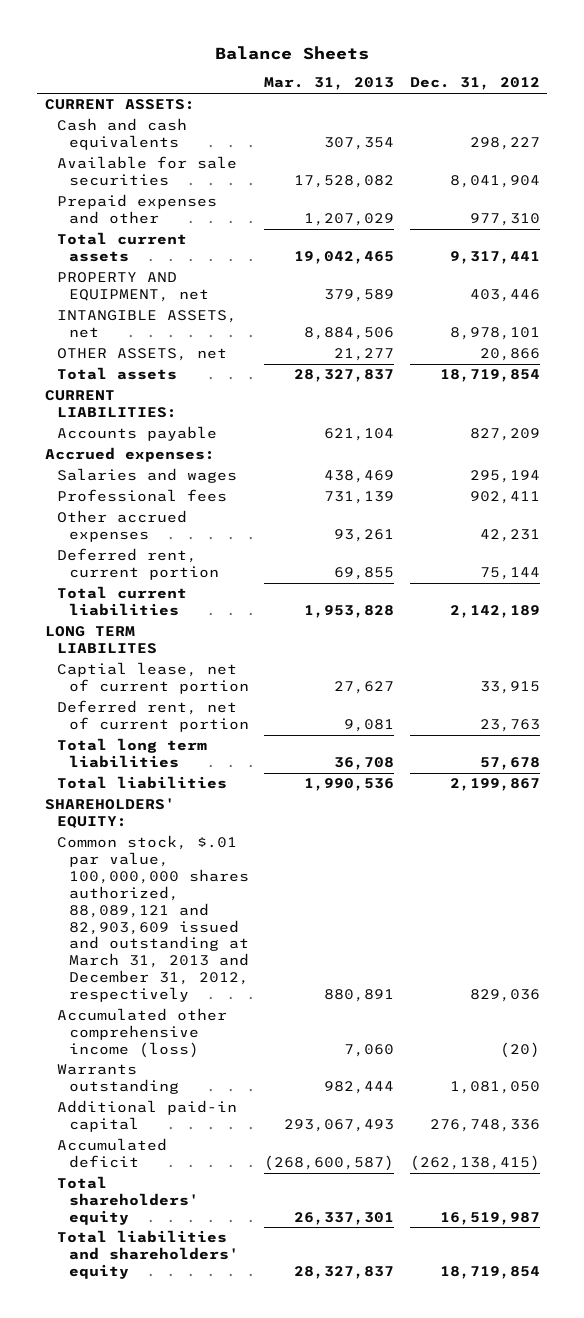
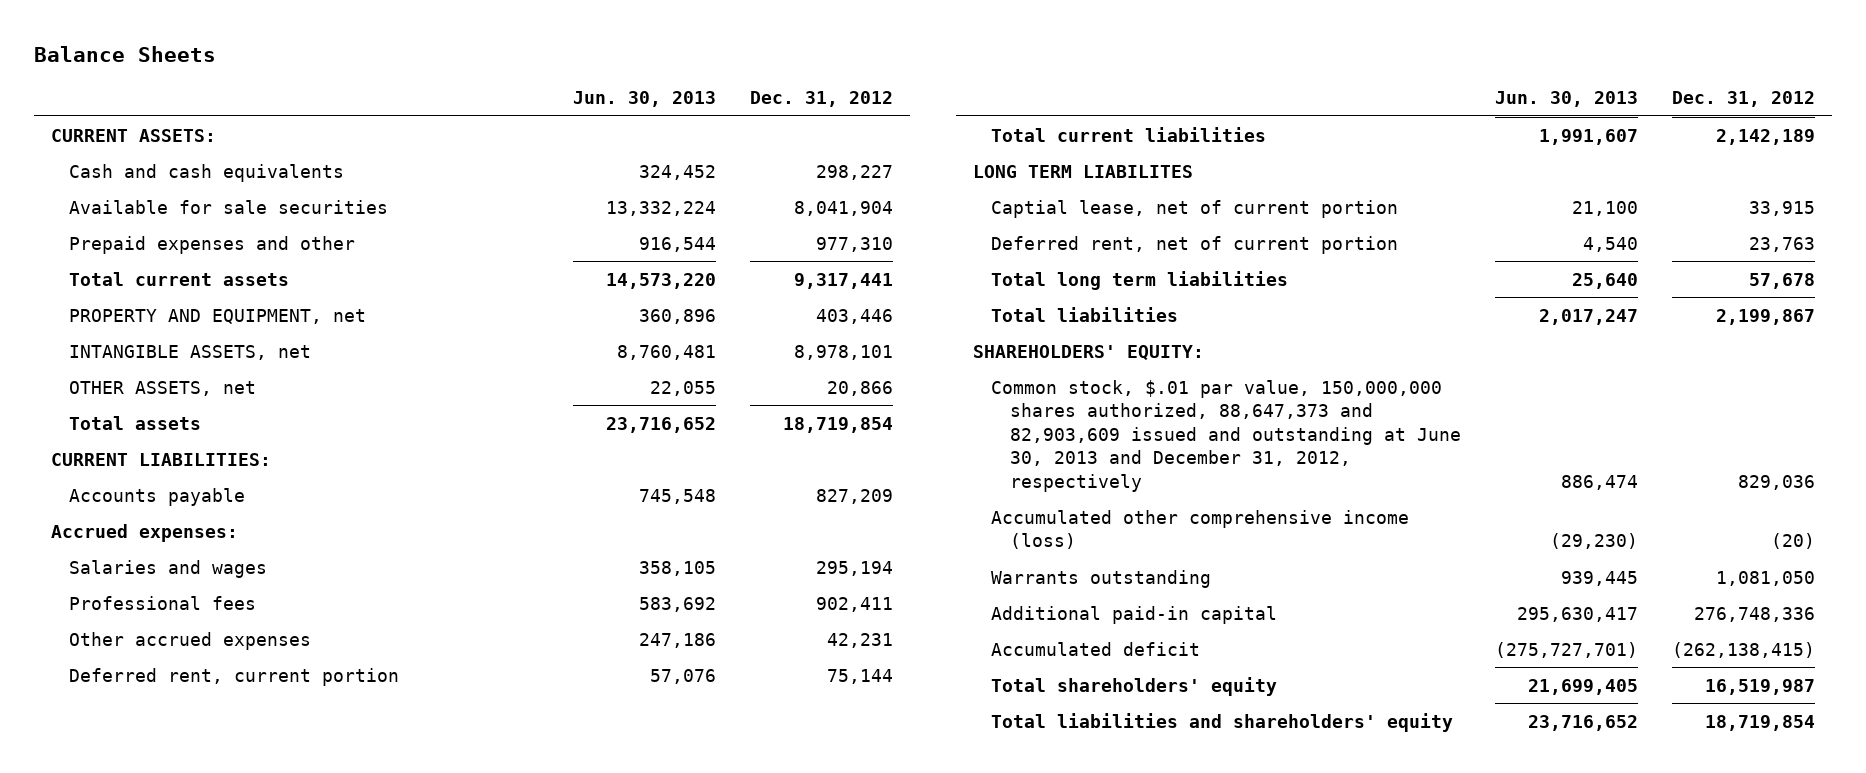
[264,77,395,91] Mar. 31, 2013 -> none
none -> [573,91,717,108] Jun. 30, 2013
[56,835,249,1002] Common stock, $.01 par value, 100,000,000 shares authorized, 88,089,121 and 82,903,609 issued and outstanding at March 31, 2013 and December 31, 2012, respectively -> [991,379,1461,492] Common stock, $.01 par value, 150,000,000 shares authorized, 88,647,373 and 82,903,609 issued and outstanding at June 30, 2013 and December 31, 2012, respectively

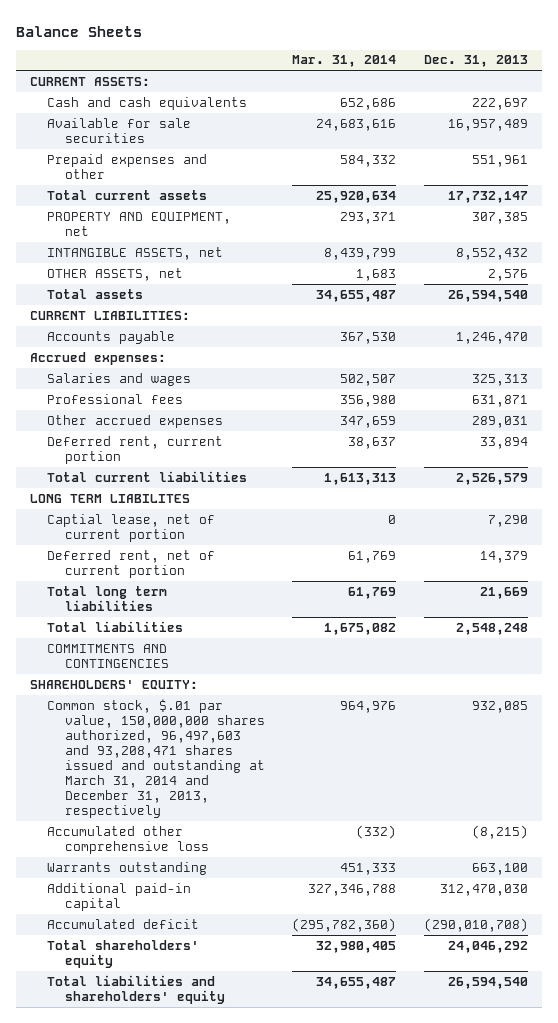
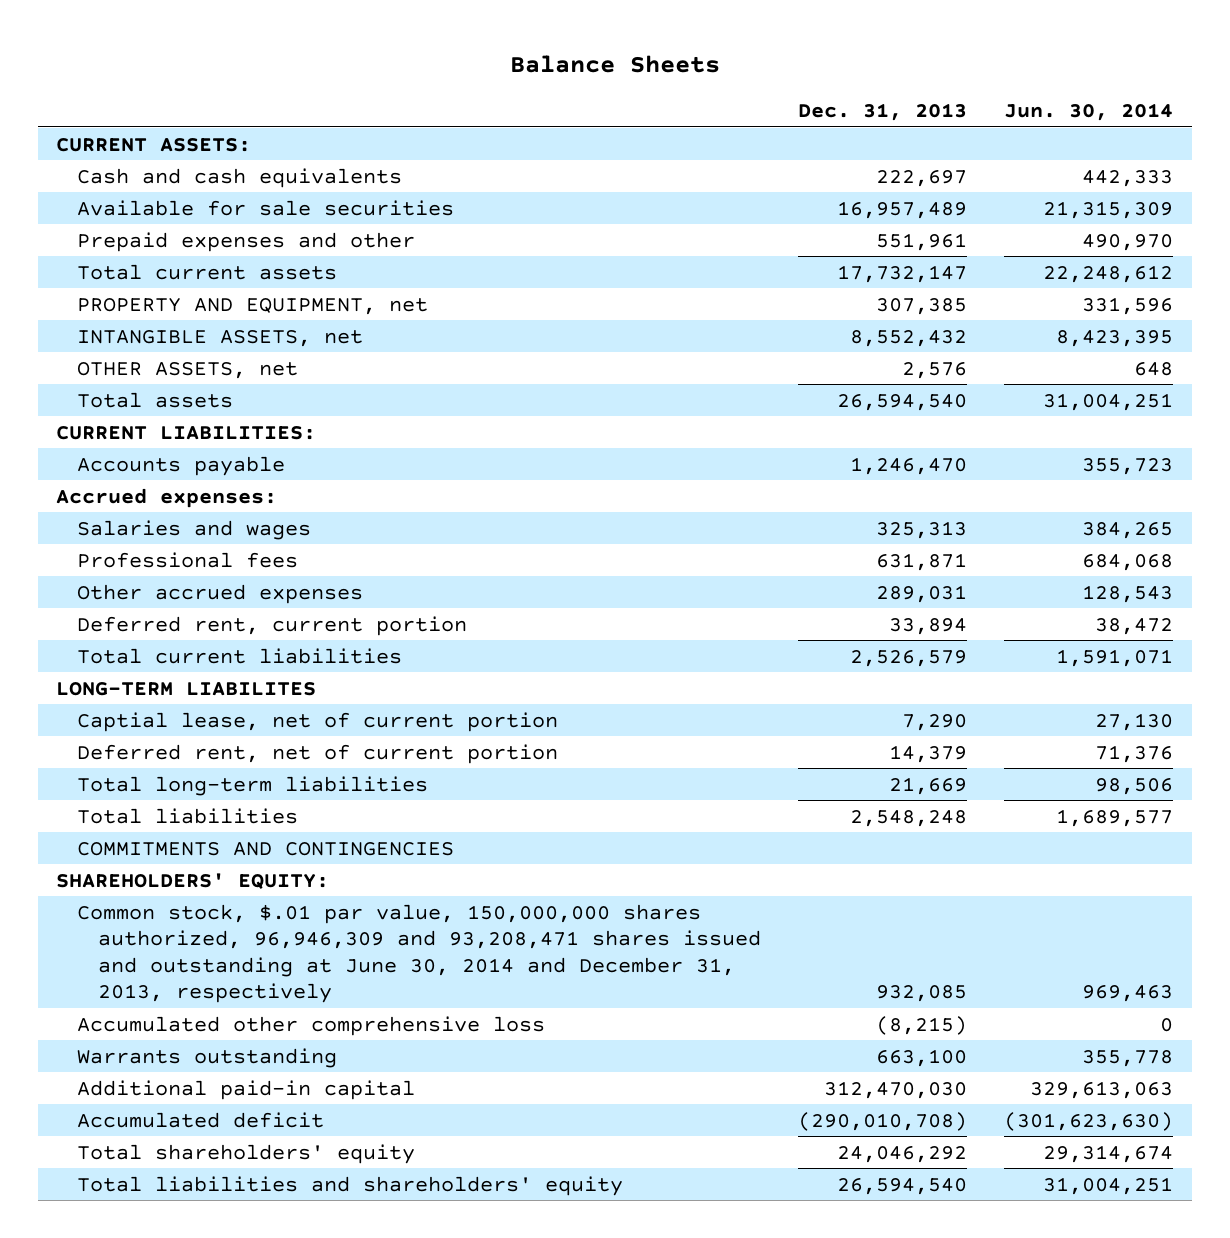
[292,55,397,68] Mar. 31, 2014 -> none
none -> [1004,103,1174,122] Jun. 30, 2014
[30,493,191,503] LONG TERM LIABILITES -> [56,681,317,696] LONG-TERM LIABILITES
[47,585,168,611] Total long term liabilities -> [77,775,429,796] Total long-term liabilities
[47,698,265,819] Common stock, $.01 par value, 150,000,000 shares authorized, 96,497,603 and 93,208,471 shares issued and outstanding at March 31, 2014 and December 31, 2013, respectively -> [77,903,761,1004] Common stock, $.01 par value, 150,000,000 shares authorized, 96,946,309 and 93,208,471 shares issued and outstanding at June 30, 2014 and December 31, 2013, respectively

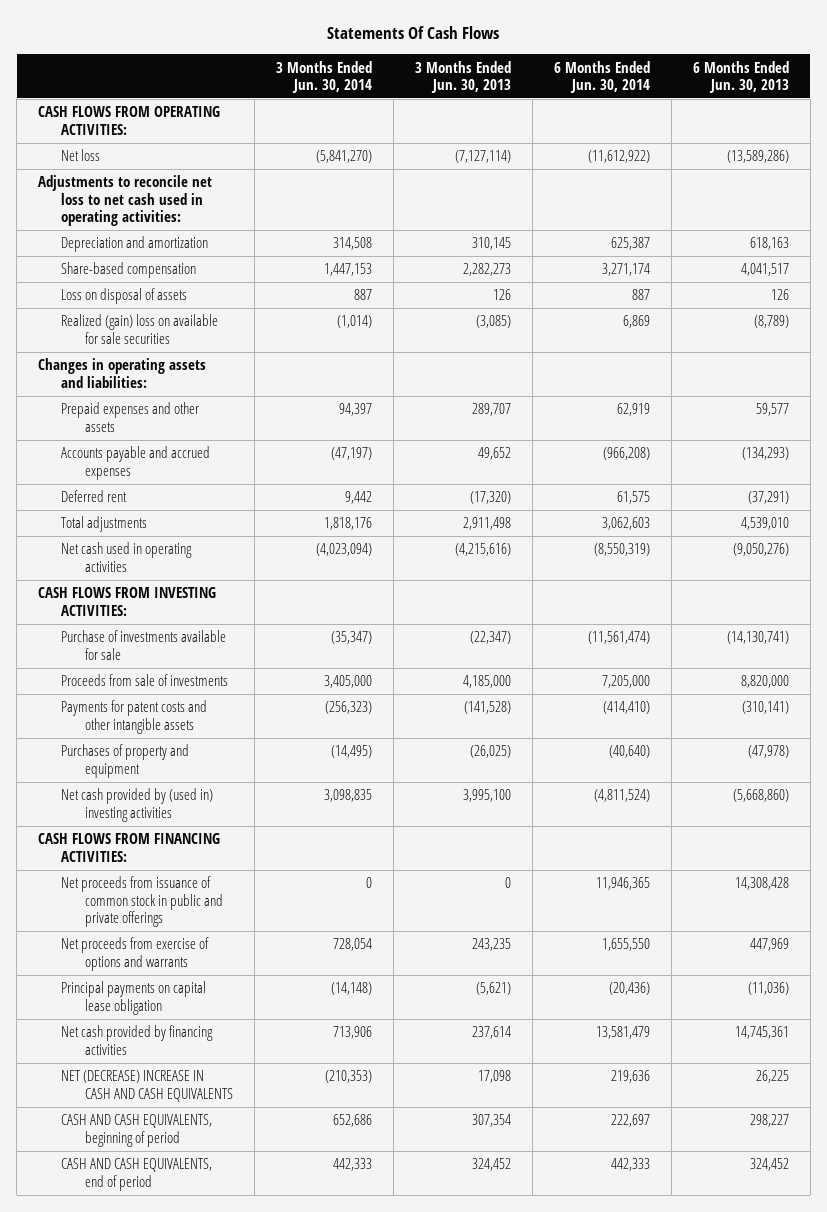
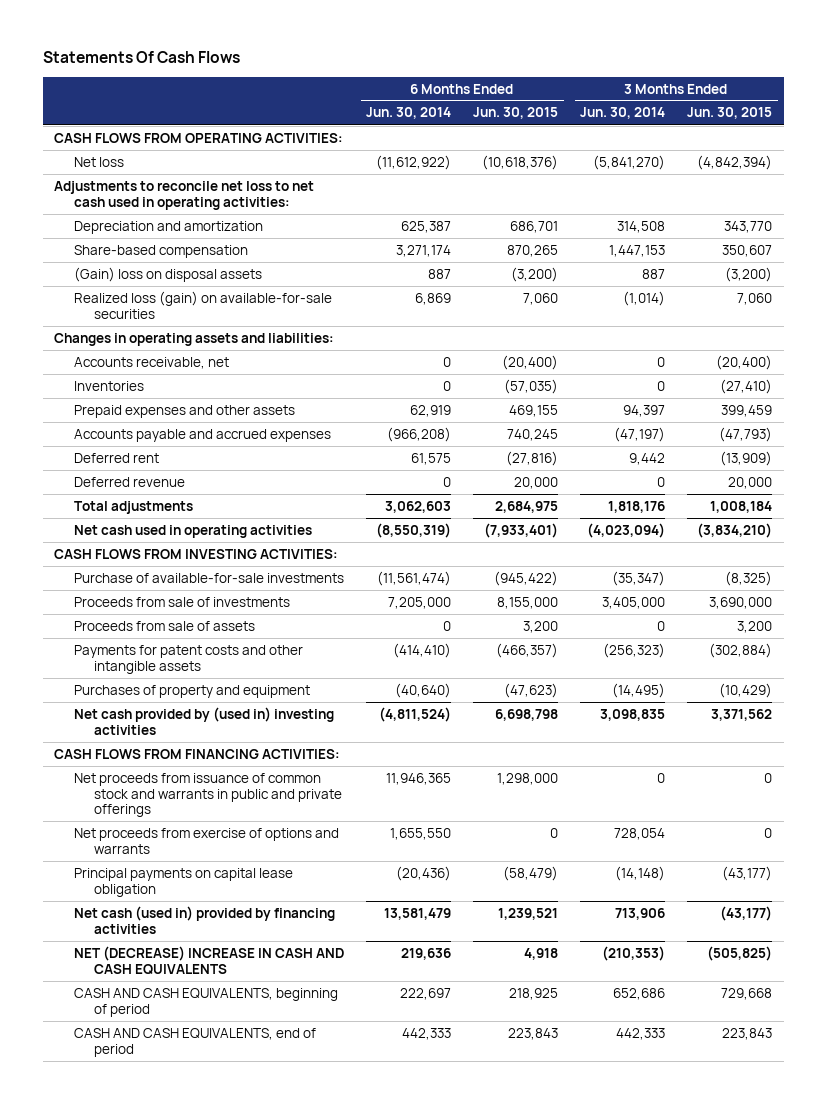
[414,60,511,93] 3 Months Ended Jun. 30, 2013 -> none
[692,60,789,93] 6 Months Ended Jun. 30, 2013 -> none
none -> [473,107,559,120] Jun. 30, 2015
none -> [687,107,773,120] Jun. 30, 2015
[61,288,188,305] Loss on disposal of assets -> [74,266,263,282] (Gain) loss on disposal assets
[61,314,219,344] Realized (gain) loss on available for sale securities -> [74,290,333,319] Realized loss (gain) on available-for-sale securities
none -> [74,356,230,369] Accounts receivable, net
none -> [74,380,145,391] Inventories
none -> [74,476,186,487] Deferred revenue
[61,630,227,660] Purchase of investments available for sale -> [74,572,345,583] Purchase of available-for-sale investments
none -> [74,620,256,631] Proceeds from sale of assets
[61,876,223,927] Net proceeds from issuance of common stock in public and private offerings -> [74,772,343,818] Net proceeds from issuance of common stock and warrants in public and private offerings
[61,1025,214,1055] Net cash provided by financing activities -> [74,905,336,934] Net cash (used in) provided by financing activities

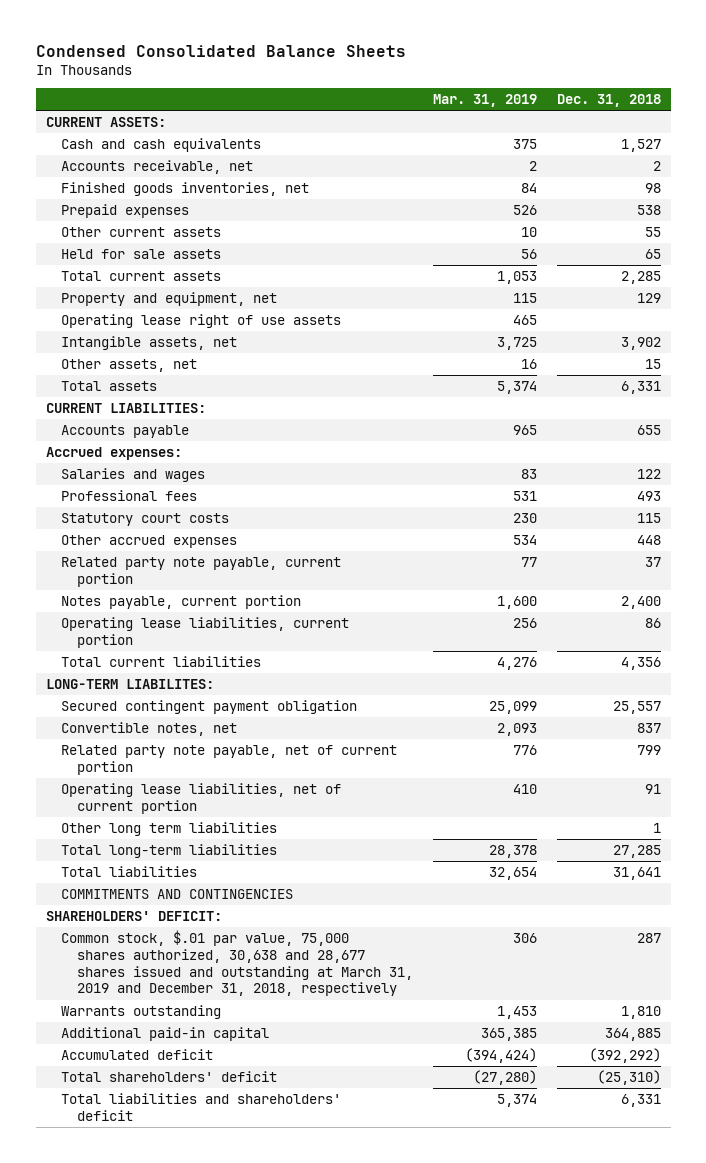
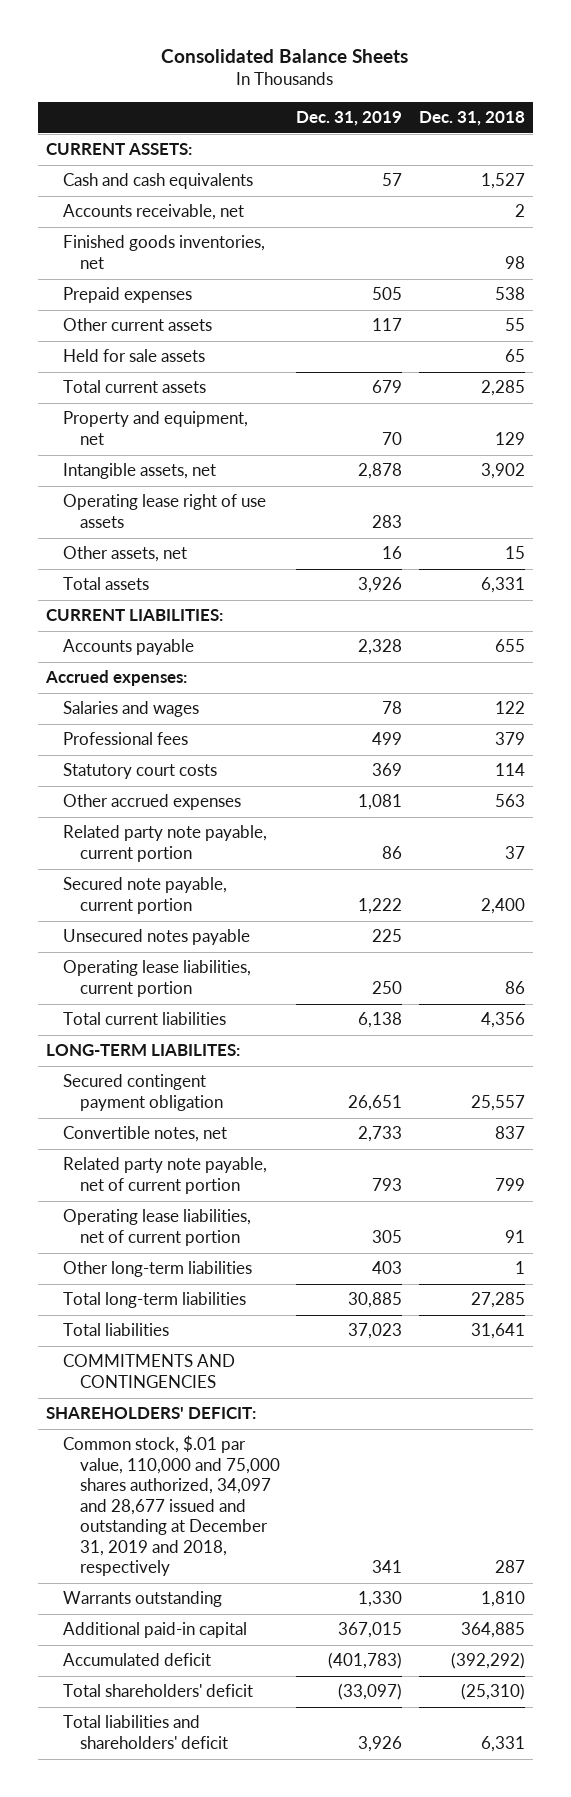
[35,44,406,57] Condensed Consolidated Balance Sheets -> [161,49,409,64] Consolidated Balance Sheets
[432,94,537,108] Mar. 31, 2019 -> none
none -> [296,110,403,126] Dec. 31, 2019
[61,313,342,328] Operating lease right of use assets -> [62,494,266,528] Operating lease right of use assets
[636,490,661,501] 493 -> [494,732,525,746] 379
[636,512,661,523] 115 -> [494,763,525,777] 114
[636,534,661,545] 448 -> [494,794,525,808] 563
[61,594,302,609] Notes payable, current portion -> [62,877,227,914] Secured note payable, current portion
none -> [62,929,250,946] Unsecured notes payable
[61,821,278,836] Other long term liabilities -> [62,1261,252,1278] Other long-term liabilities
[61,929,413,997] Common stock, $.01 par value, 75,000 shares authorized, 30,638 and 28,677 shares issued and outstanding at March 31, 2019 and December 31, 2018, respectively -> [62,1435,280,1577] Common stock, $.01 par value, 110,000 and 75,000 shares authorized, 34,097 and 28,677 issued and outstanding at December 31, 2019 and 2018, respectively

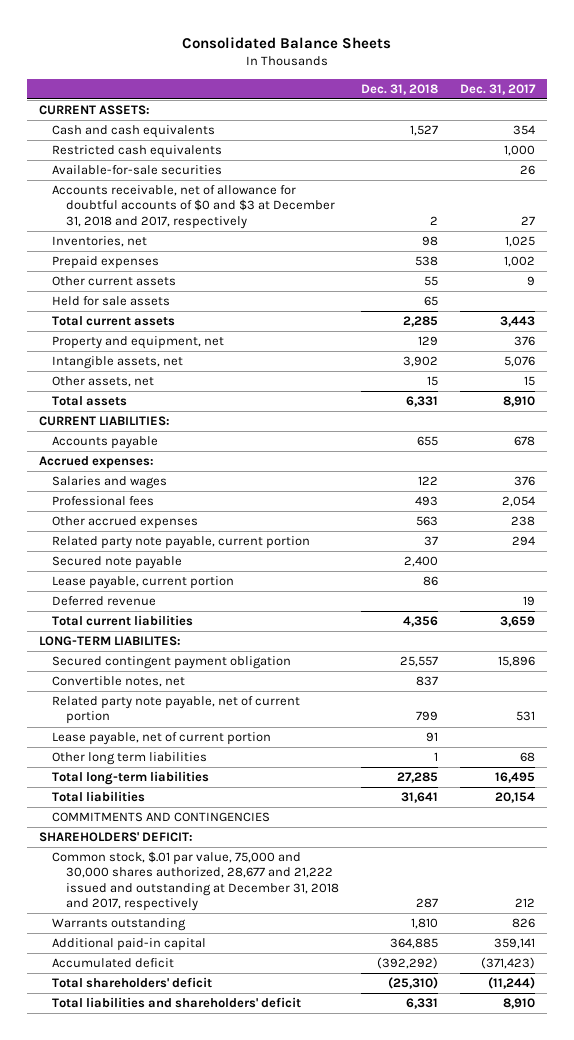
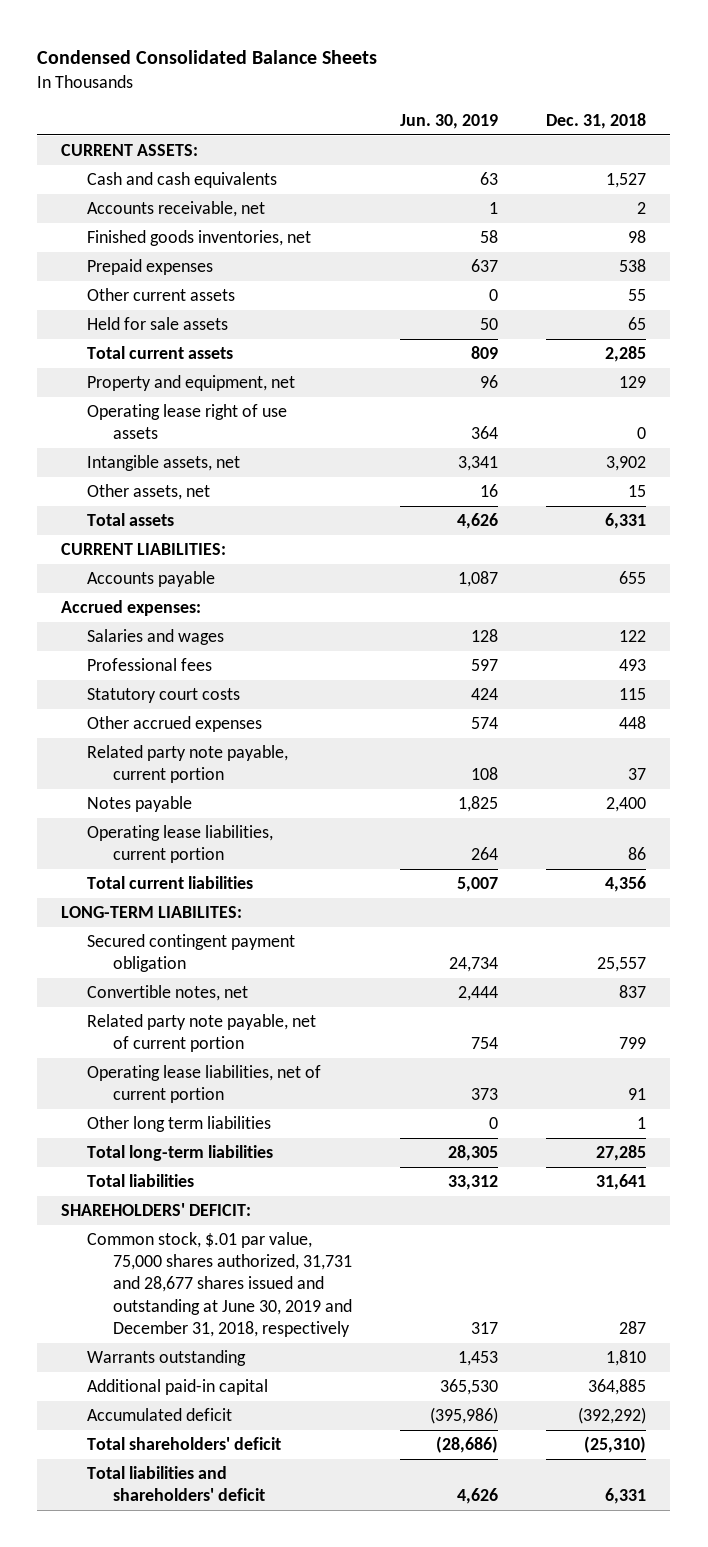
[182,36,392,49] Consolidated Balance Sheets -> [37,50,378,65] Condensed Consolidated Balance Sheets
[460,83,537,95] Dec. 31, 2017 -> none
none -> [400,113,499,129] Jun. 30, 2019
[52,145,223,159] Restricted cash equivalents -> none
[52,165,223,176] Available-for-sale securities -> none
[52,185,335,229] Accounts receivable, net of allowance for doubtful accounts of $0 and $3 at December 31, 2018 and 2017, respectively -> [87,201,266,218] Accounts receivable, net
[52,236,148,248] Inventories, net -> [87,230,312,247] Finished goods inventories, net
none -> [87,404,288,440] Operating lease right of use assets
none -> [87,688,241,704] Statutory court costs
[416,516,439,527] 563 -> [619,716,647,730] 448
[52,596,157,607] Deferred revenue -> none
[52,556,183,570] Secured note payable -> [87,796,193,813] Notes payable
[52,576,235,590] Lease payable, current portion -> [87,825,274,864] Operating lease liabilities, current portion
[52,732,272,746] Lease payable, net of current portion -> [87,1065,322,1104] Operating lease liabilities, net of current portion
[52,812,271,823] COMMITMENTS AND CONTINGENCIES -> none
[52,851,339,911] Common stock, $.01 par value, 75,000 and 30,000 shares authorized, 28,677 and 21,222 issued and outstanding at December 31, 2018 and 2017, respectively -> [87,1232,352,1337] Common stock, $.01 par value, 75,000 shares authorized, 31,731 and 28,677 shares issued and outstanding at June 30, 2019 and December 31, 2018, respectively

